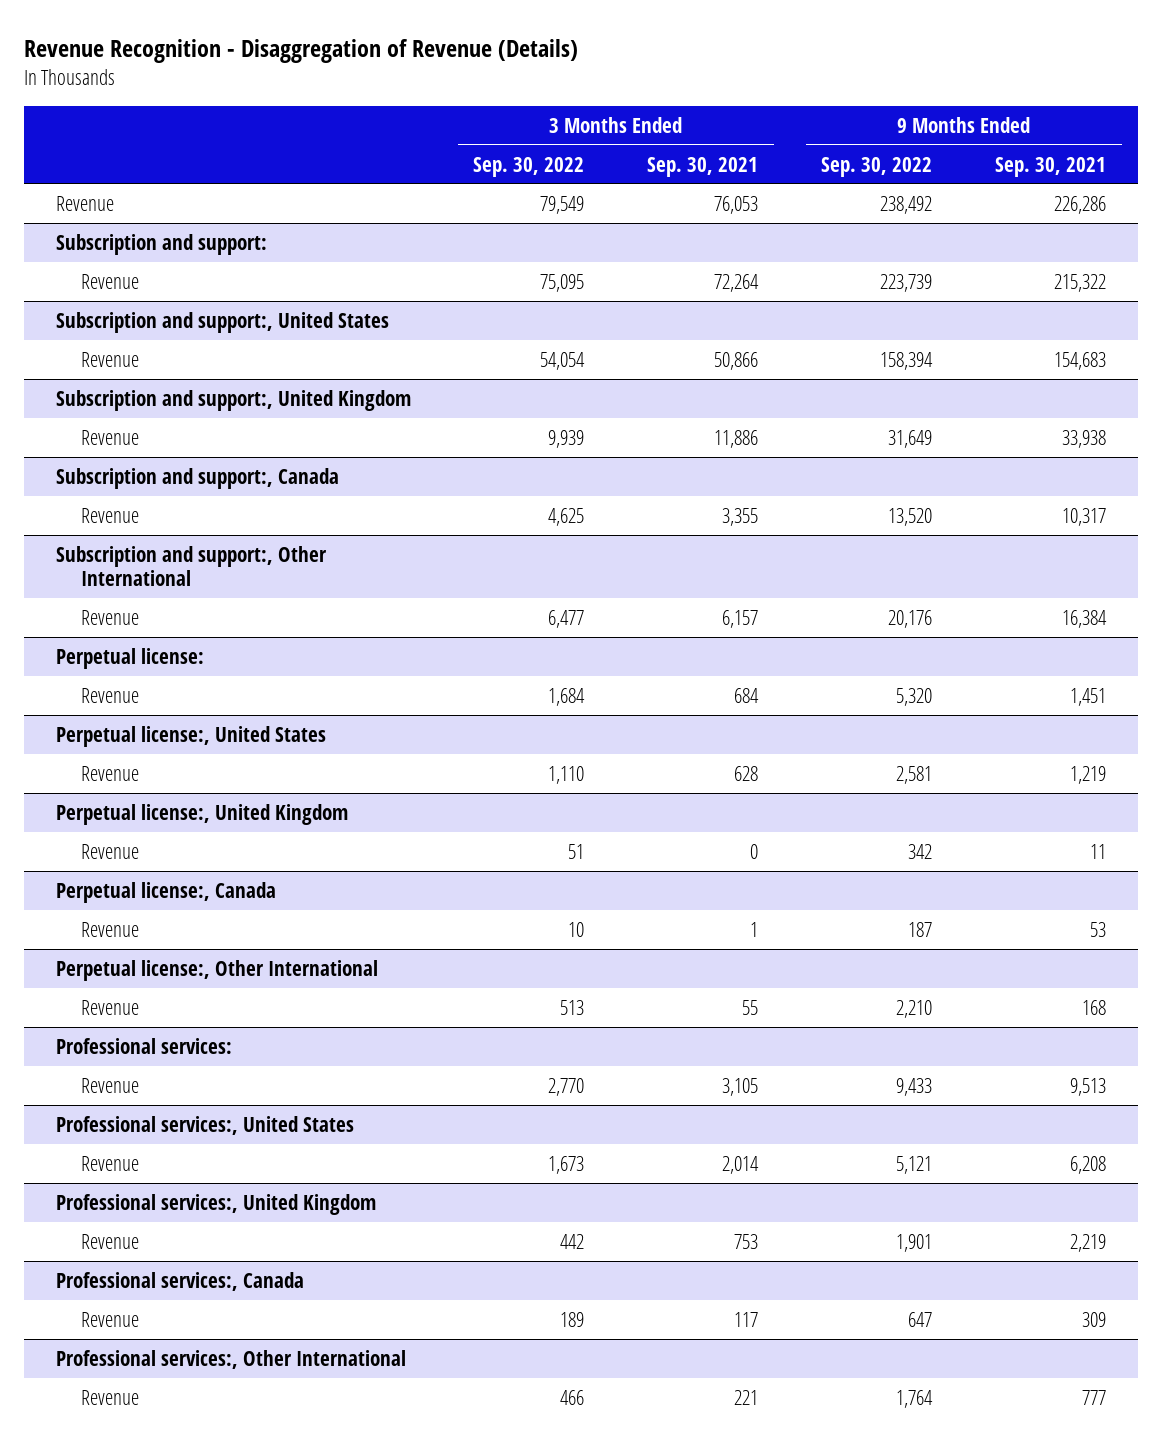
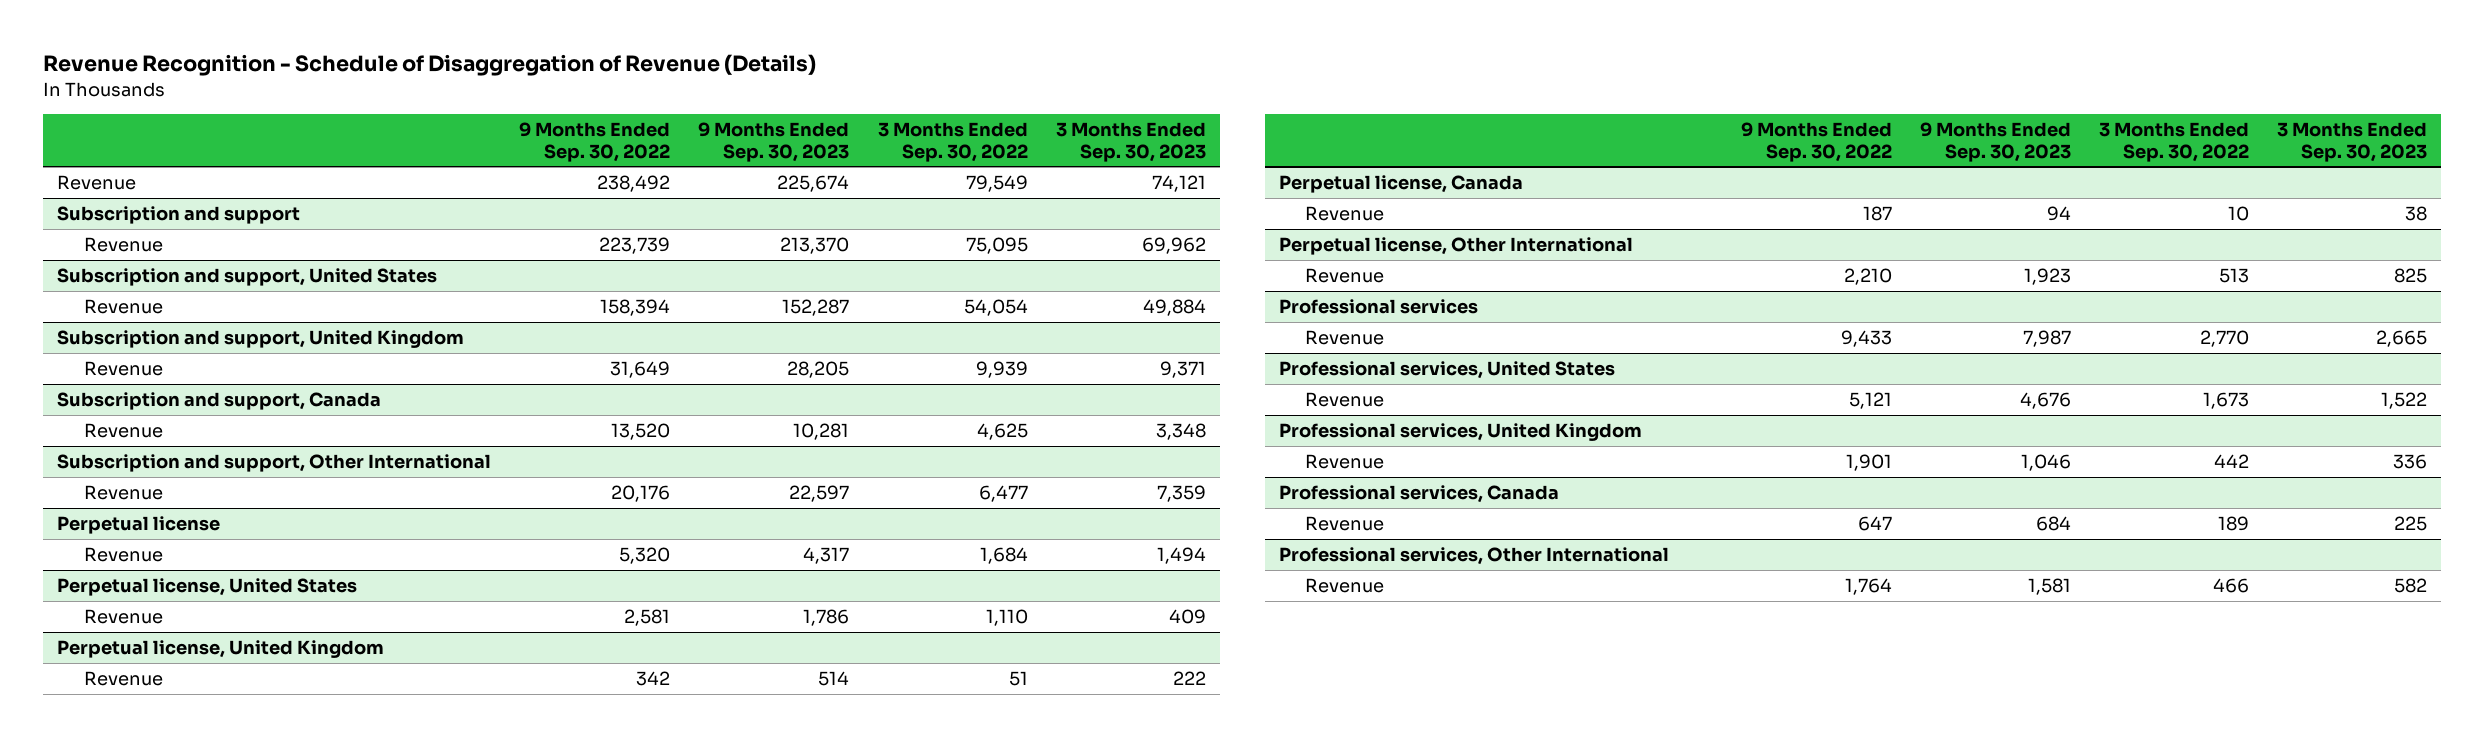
[24,38,579,63] Revenue Recognition - Disaggregation of Revenue (Details) -> [43,54,817,77] Revenue Recognition - Schedule of Disaggregation of Revenue (Details)
[647,156,759,177] Sep. 30, 2021 -> none
[995,156,1107,177] Sep. 30, 2021 -> none
none -> [698,121,850,162] 9 Months Ended Sep. 30, 2023
none -> [1055,121,1206,162] 3 Months Ended Sep. 30, 2023
[55,233,267,255] Subscription and support: -> [57,205,301,224] Subscription and support
[55,311,389,333] Subscription and support:, United States -> [57,267,438,286] Subscription and support, United States
[55,389,411,411] Subscription and support:, United Kingdom -> [57,329,465,348] Subscription and support, United Kingdom
[55,467,339,489] Subscription and support:, Canada -> [57,391,382,410] Subscription and support, Canada
[55,545,327,587] Subscription and support:, Other International -> [57,453,492,472] Subscription and support, Other International
[55,647,204,669] Perpetual license: -> [57,515,221,534] Perpetual license
[55,725,326,747] Perpetual license:, United States -> [57,577,358,596] Perpetual license, United States
[55,803,348,825] Perpetual license:, United Kingdom -> [57,639,385,658] Perpetual license, United Kingdom
[55,881,276,903] Perpetual license:, Canada -> [1278,174,1523,193] Perpetual license, Canada
[55,959,378,981] Perpetual license:, Other International -> [1278,236,1633,255] Perpetual license, Other International
[55,1037,232,1054] Professional services: -> [1278,298,1478,314] Professional services
[55,1115,354,1135] Professional services:, United States -> [1278,360,1615,379] Professional services, United States
[55,1193,376,1215] Professional services:, United Kingdom -> [1278,422,1642,441] Professional services, United Kingdom
[55,1271,304,1291] Professional services:, Canada -> [1278,484,1559,503] Professional services, Canada
[55,1349,406,1369] Professional services:, Other International -> [1278,546,1669,565] Professional services, Other International

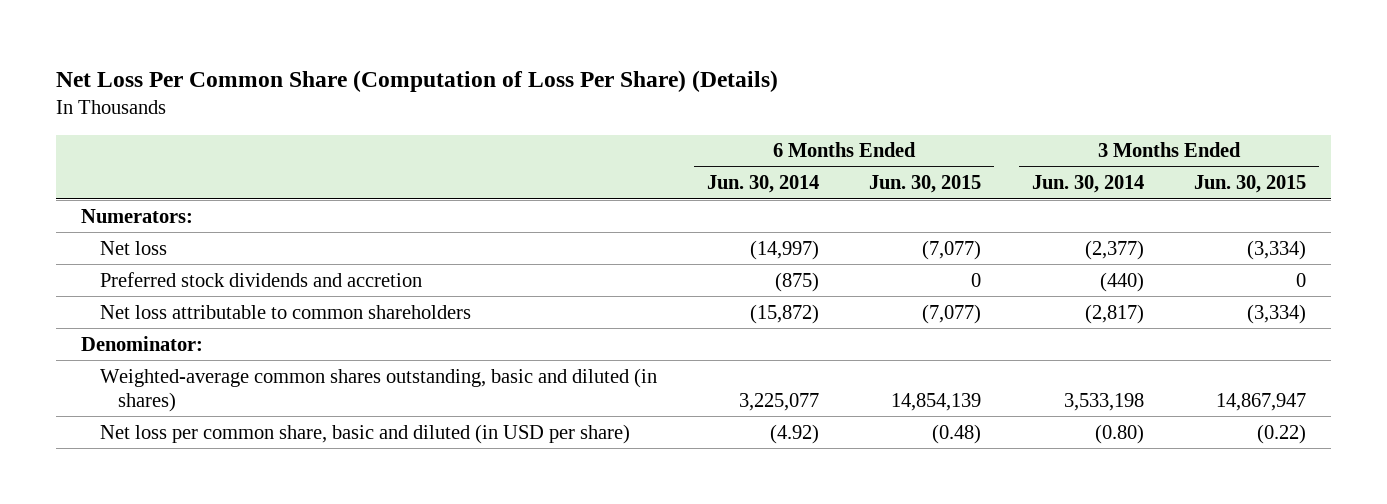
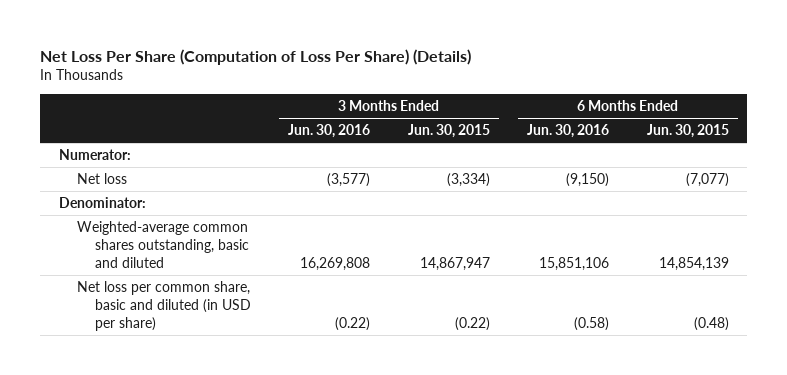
[55,70,778,93] Net Loss Per Common Share (Computation of Loss Per Share) (Details) -> [40,48,472,65] Net Loss Per Share (Computation of Loss Per Share) (Details)
[707,175,820,194] Jun. 30, 2014 -> none
[1031,175,1144,194] Jun. 30, 2014 -> none
none -> [288,124,371,139] Jun. 30, 2016
none -> [527,124,610,139] Jun. 30, 2016
[80,208,193,223] Numerators: -> [58,148,131,160] Numerator:
[99,271,422,287] Preferred stock dividends and accretion -> none
[99,304,471,319] Net loss attributable to common shareholders -> none
[99,367,657,412] Weighted-average common shares outstanding, basic and diluted (in shares) -> [77,220,250,268] Weighted-average common shares outstanding, basic and diluted

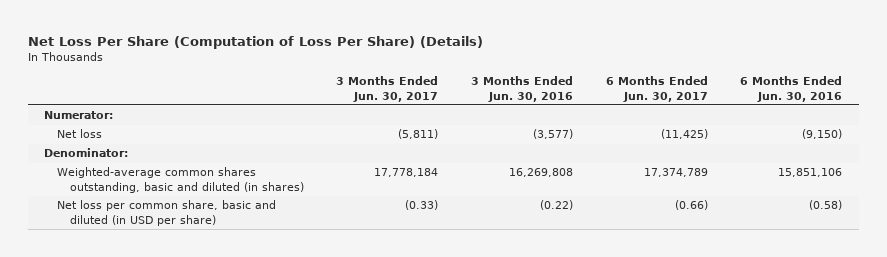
[407,124,490,139] Jun. 30, 2015 -> none
[646,124,729,139] Jun. 30, 2015 -> none
none -> [336,76,439,102] 3 Months Ended Jun. 30, 2017
none -> [605,76,708,102] 6 Months Ended Jun. 30, 2017
[77,220,250,268] Weighted-average common shares outstanding, basic and diluted -> [57,167,304,193] Weighted-average common shares outstanding, basic and diluted (in shares)

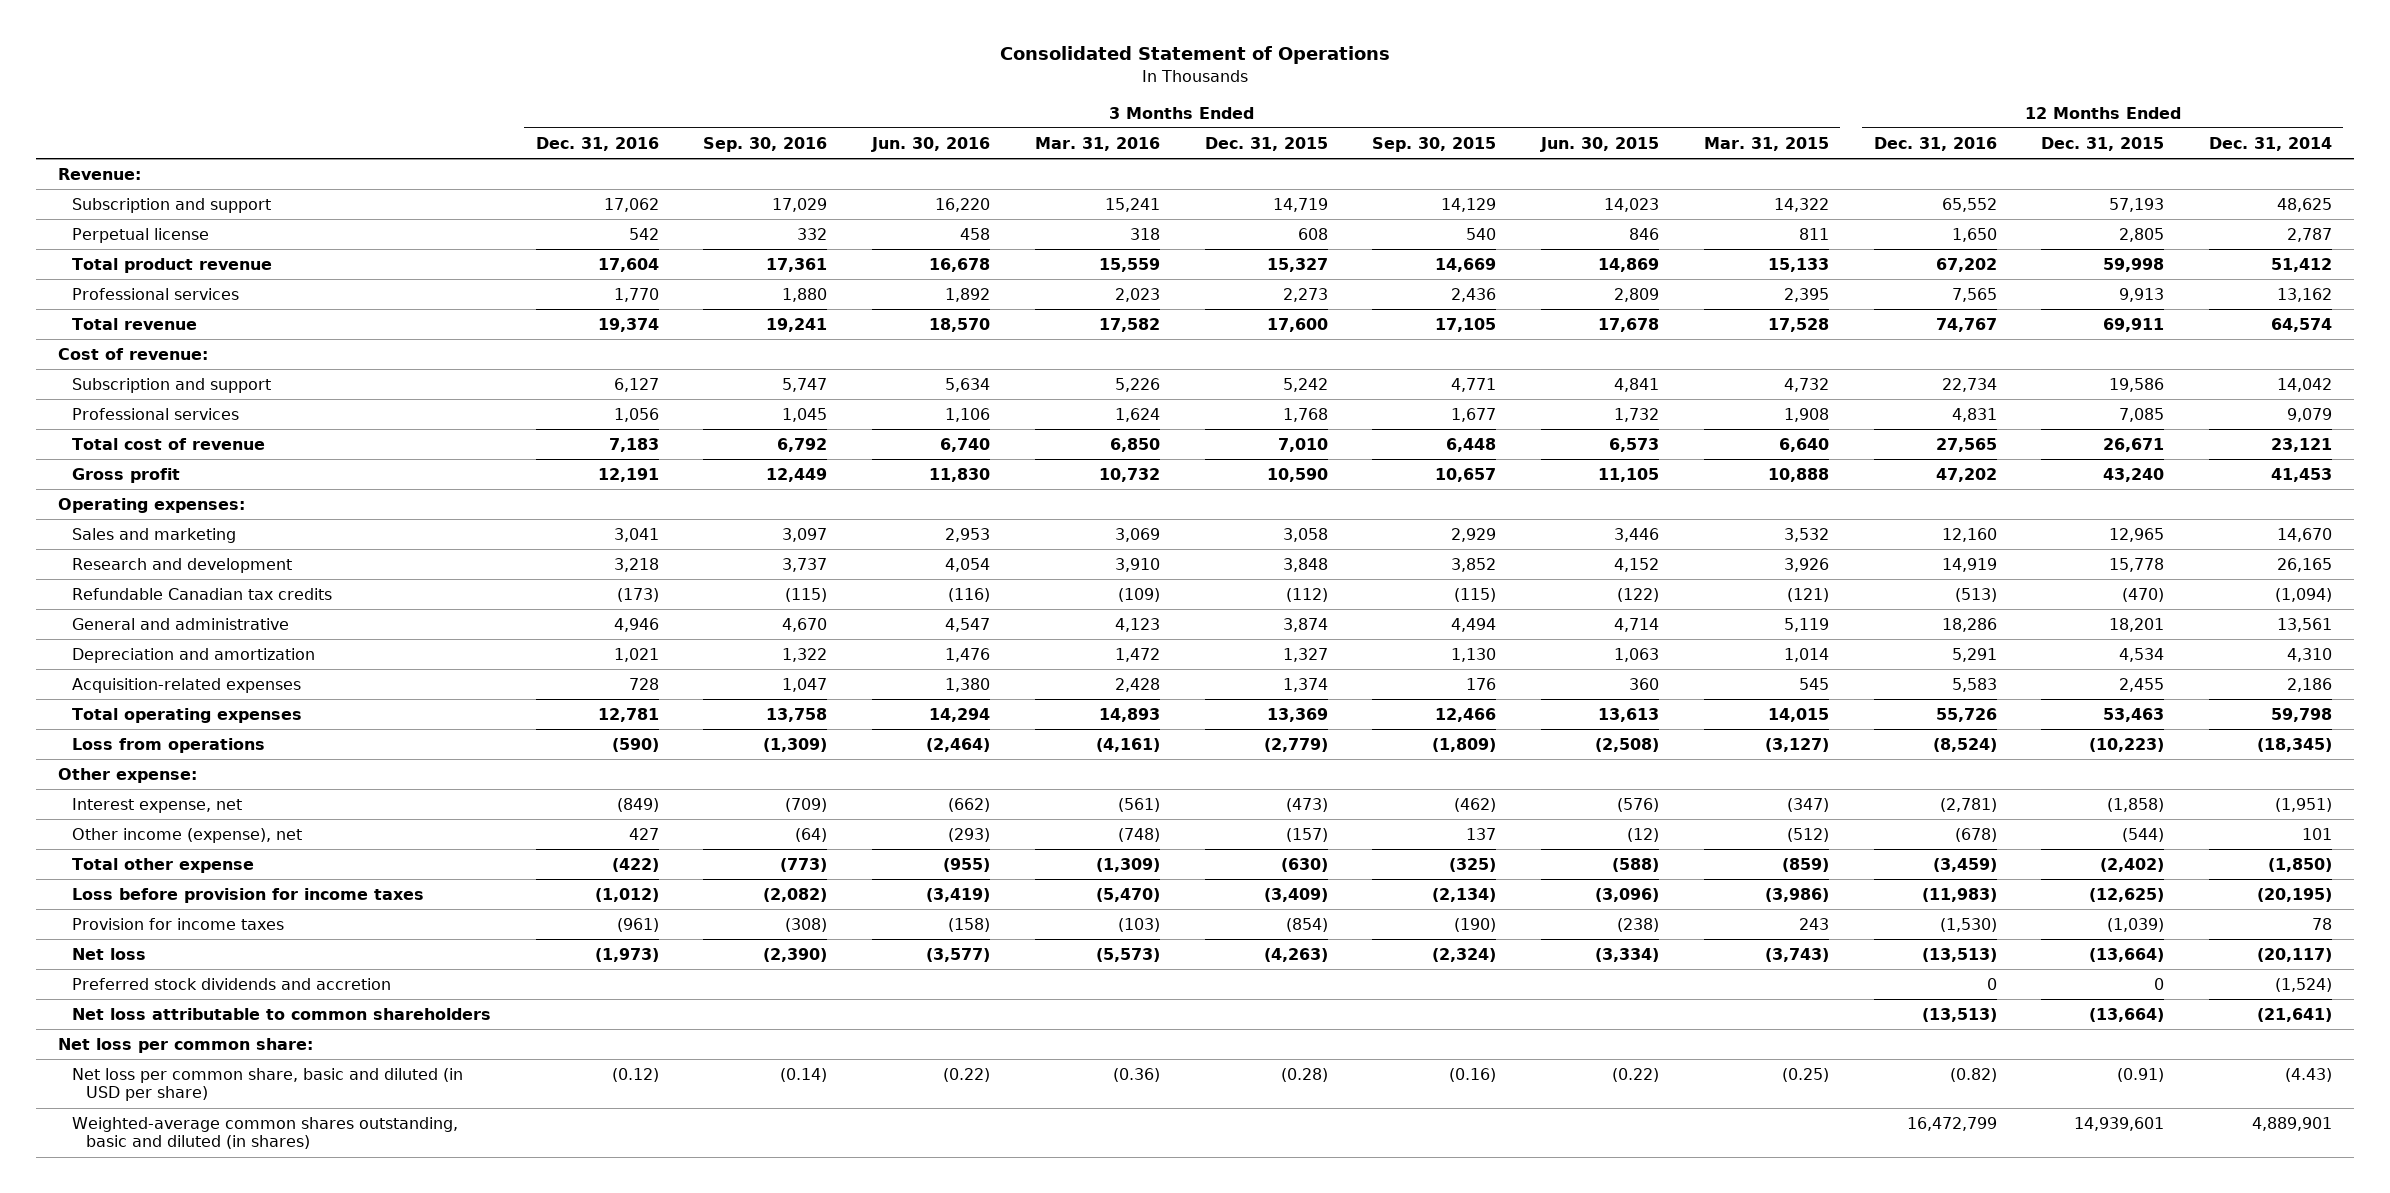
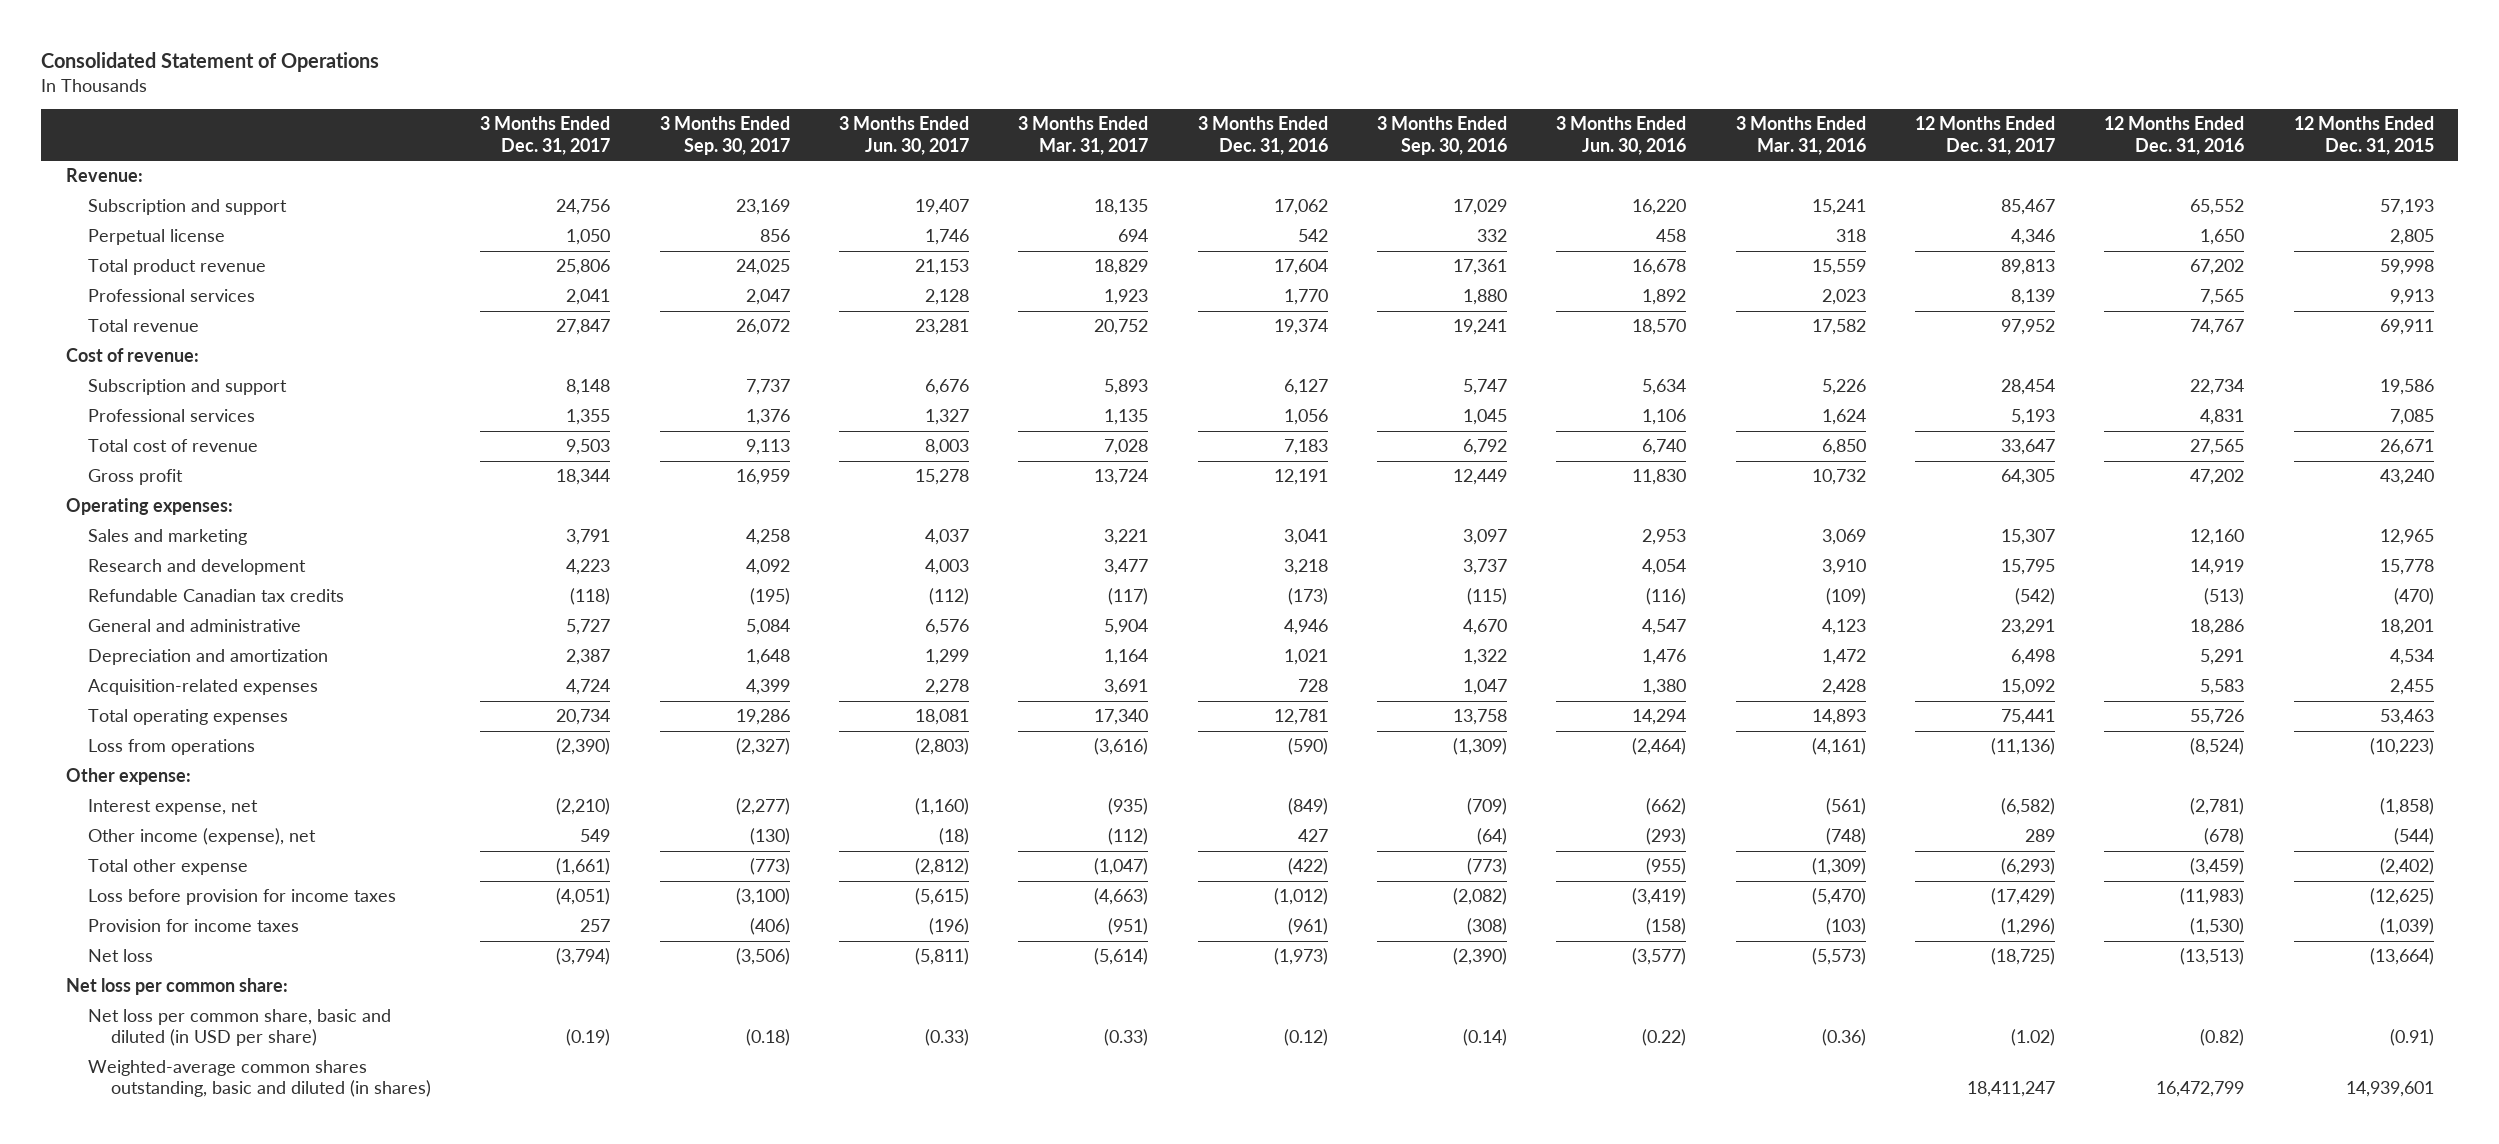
[1204,136,1328,151] Dec. 31, 2015 -> none
[1372,136,1497,152] Sep. 30, 2015 -> none
[1540,136,1660,152] Jun. 30, 2015 -> none
[1703,136,1829,151] Mar. 31, 2015 -> none
[2209,136,2333,151] Dec. 31, 2014 -> none
none -> [480,116,611,155] 3 Months Ended Dec. 31, 2017
none -> [659,116,790,155] 3 Months Ended Sep. 30, 2017
none -> [838,116,969,155] 3 Months Ended Jun. 30, 2017
none -> [1018,116,1149,155] 3 Months Ended Mar. 31, 2017
none -> [1914,116,2055,155] 12 Months Ended Dec. 31, 2017
[71,977,391,990] Preferred stock dividends and accretion -> none
[71,1007,491,1020] Net loss attributable to common shareholders -> none

